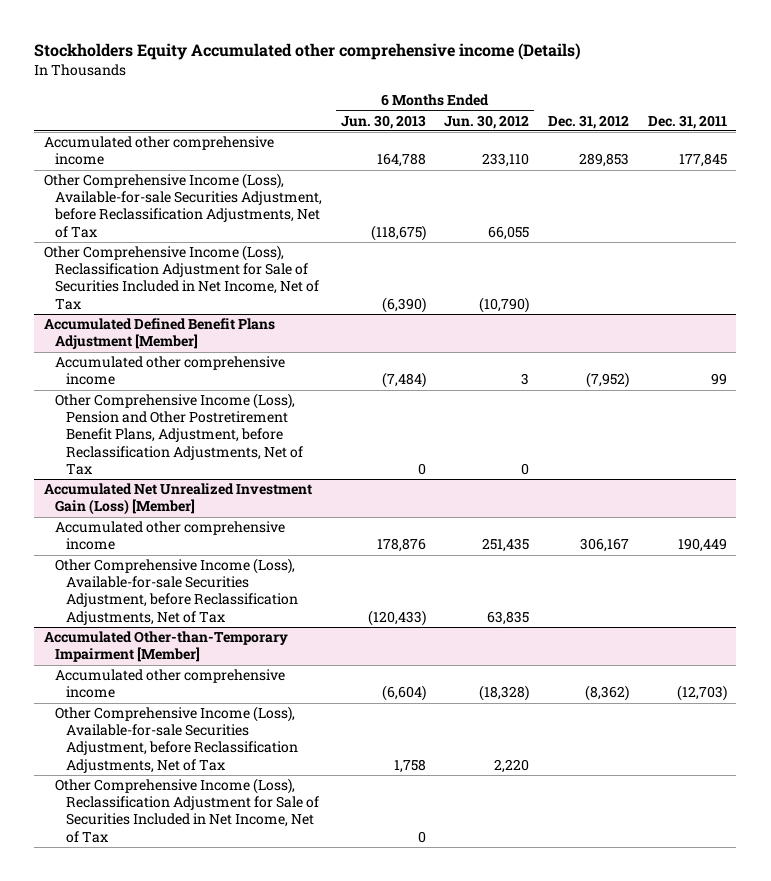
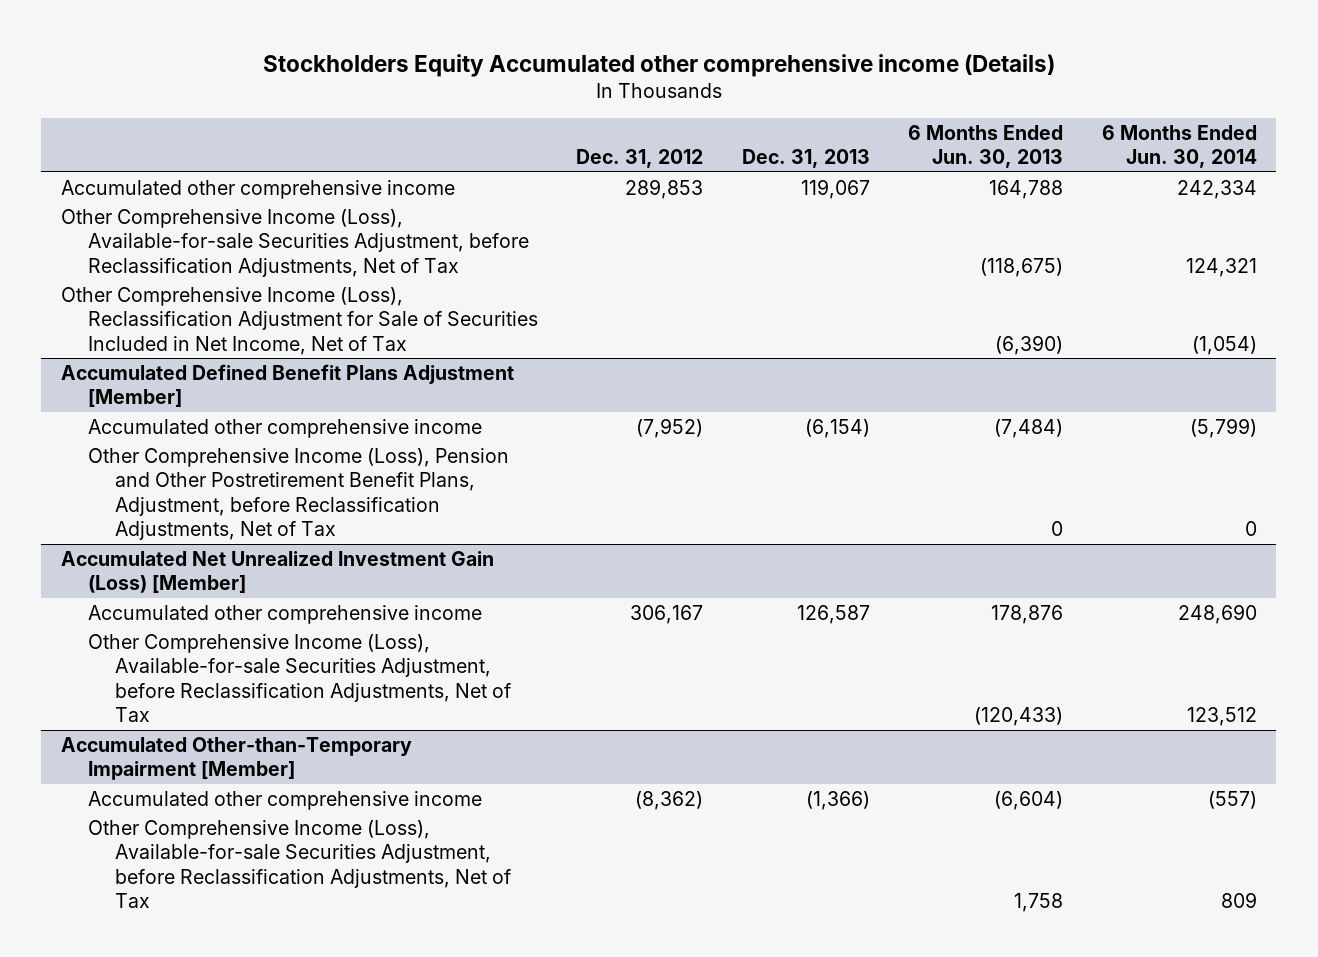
[444,114,530,129] Jun. 30, 2012 -> none
[648,114,728,129] Dec. 31, 2011 -> none
none -> [741,149,870,169] Dec. 31, 2013
none -> [1102,124,1258,169] 6 Months Ended Jun. 30, 2014
[54,778,319,843] Other Comprehensive Income (Loss), Reclassification Adjustment for Sale of Securities Included in Net Income, Net of Tax -> none

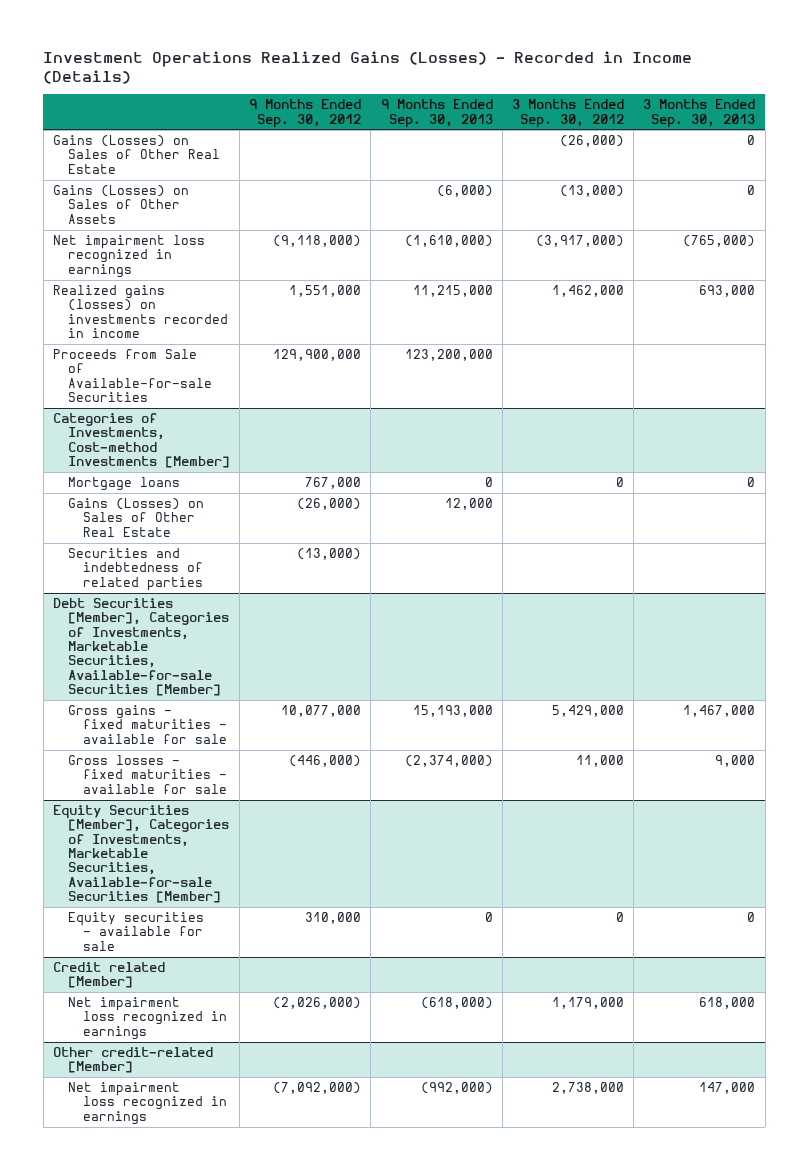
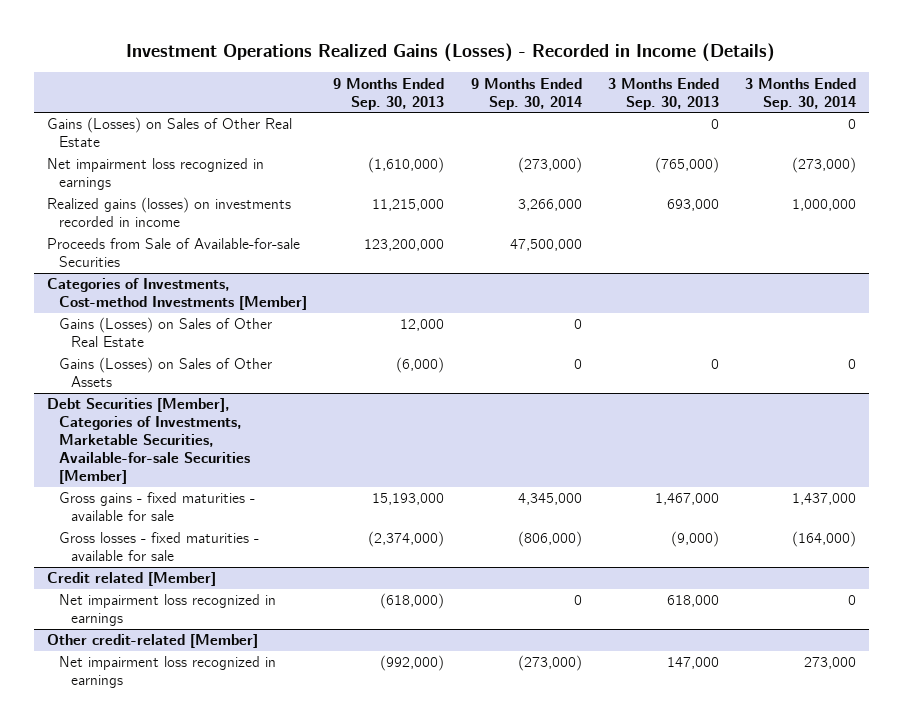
[249,99,362,128] 9 Months Ended Sep. 30, 2012 -> none
[511,99,624,128] 3 Months Ended Sep. 30, 2012 -> none
none -> [470,77,582,110] 9 Months Ended Sep. 30, 2014
none -> [745,77,857,110] 3 Months Ended Sep. 30, 2014
[52,185,189,224] Gains (Losses) on Sales of Other Assets -> none
[67,477,180,492] Mortgage loans -> none
[67,548,203,591] Securities and indebtedness of related parties -> none
none -> [59,357,273,388] Gains (Losses) on Sales of Other Assets
[52,805,229,903] Equity Securities [Member], Categories of Investments, Marketable Securities, Available-for-sale Securities [Member] -> none
[67,912,204,951] Equity securities - available for sale -> none
[715,755,756,768] 9,000 -> [670,531,719,548] (9,000)

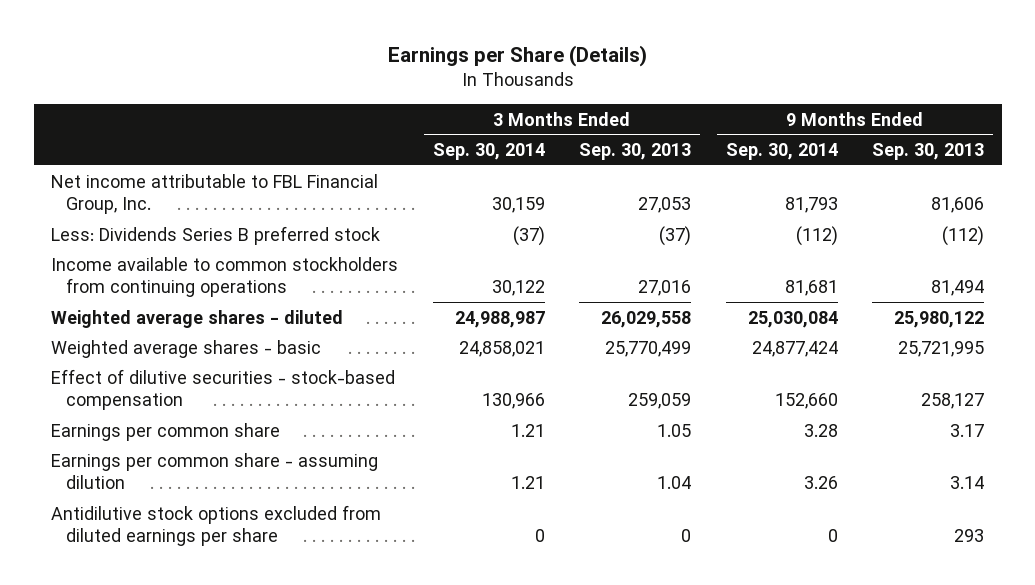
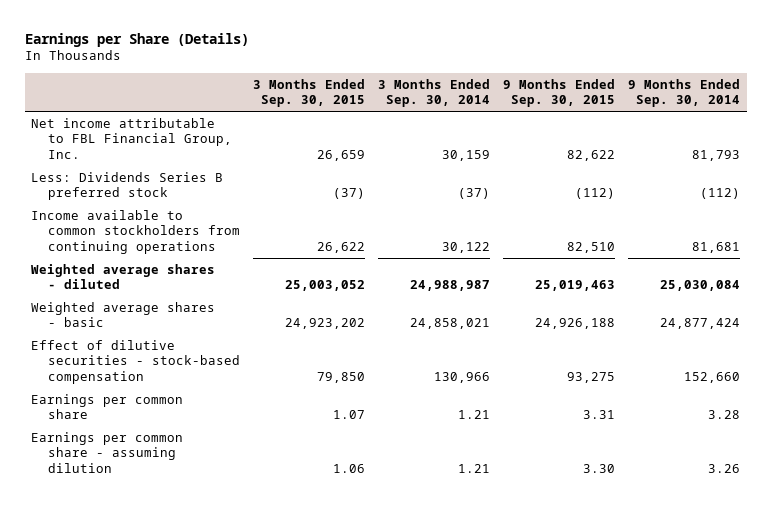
[579,143,692,161] Sep. 30, 2013 -> none
[872,143,985,161] Sep. 30, 2013 -> none
none -> [253,78,366,108] 3 Months Ended Sep. 30, 2015
none -> [503,78,616,108] 9 Months Ended Sep. 30, 2015
[51,504,382,547] Antidilutive stock options excluded from diluted earnings per share -> none

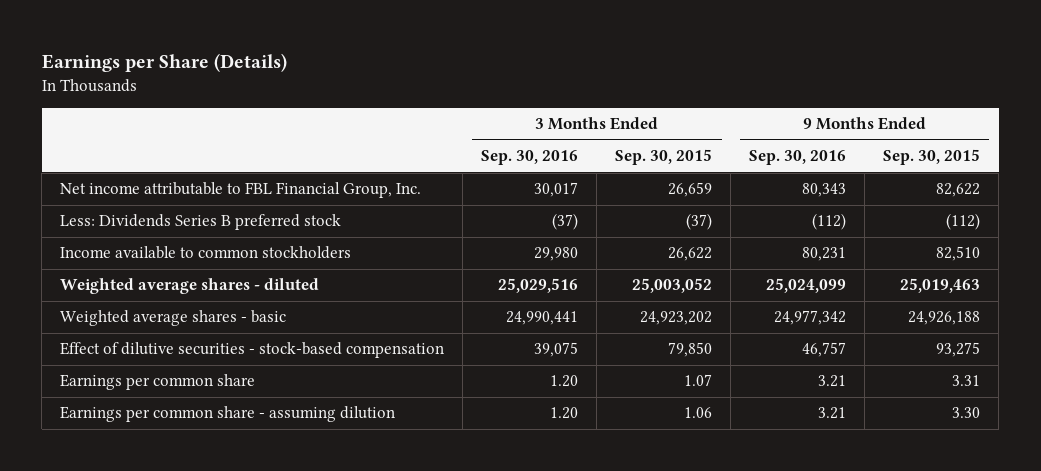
[378,78,491,108] 3 Months Ended Sep. 30, 2014 -> none
[628,78,741,108] 9 Months Ended Sep. 30, 2014 -> none
none -> [481,150,579,166] Sep. 30, 2016
none -> [749,150,847,166] Sep. 30, 2016
[31,209,241,255] Income available to common stockholders from continuing operations -> [60,246,352,260] Income available to common stockholders

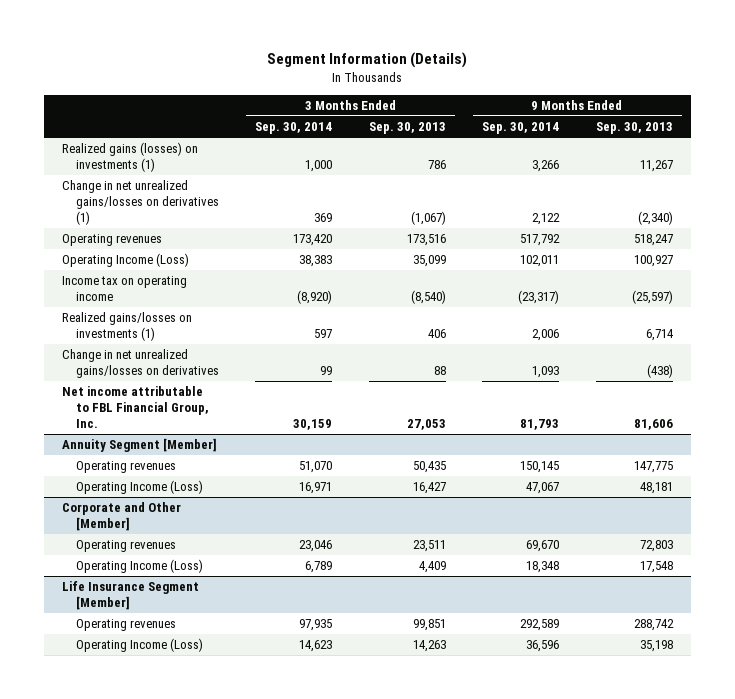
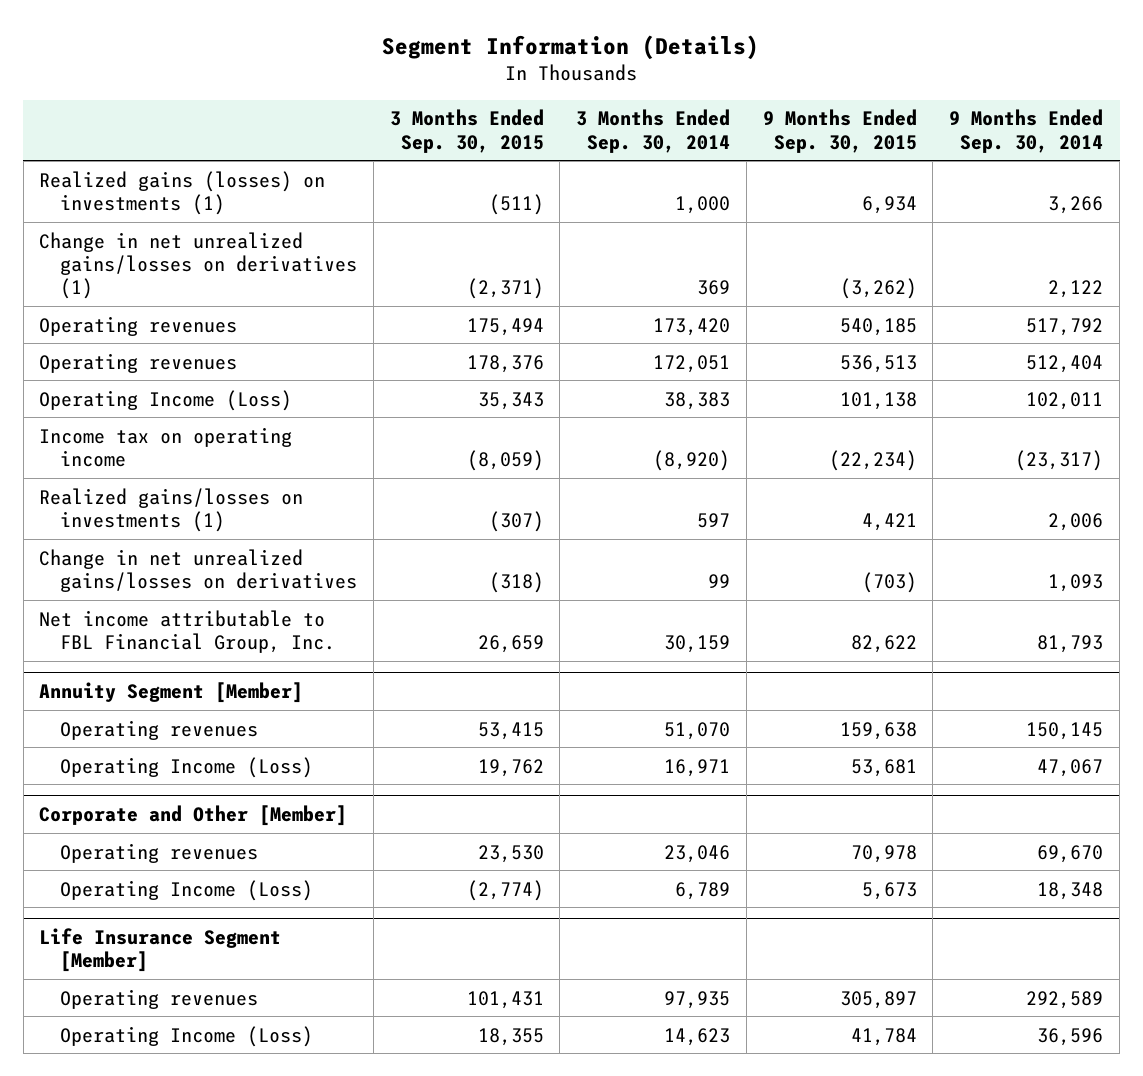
[368,122,446,135] Sep. 30, 2013 -> none
[595,122,673,135] Sep. 30, 2013 -> none
none -> [389,109,544,153] 3 Months Ended Sep. 30, 2015
none -> [762,109,917,153] 9 Months Ended Sep. 30, 2015
none -> [39,352,238,373] Operating revenues

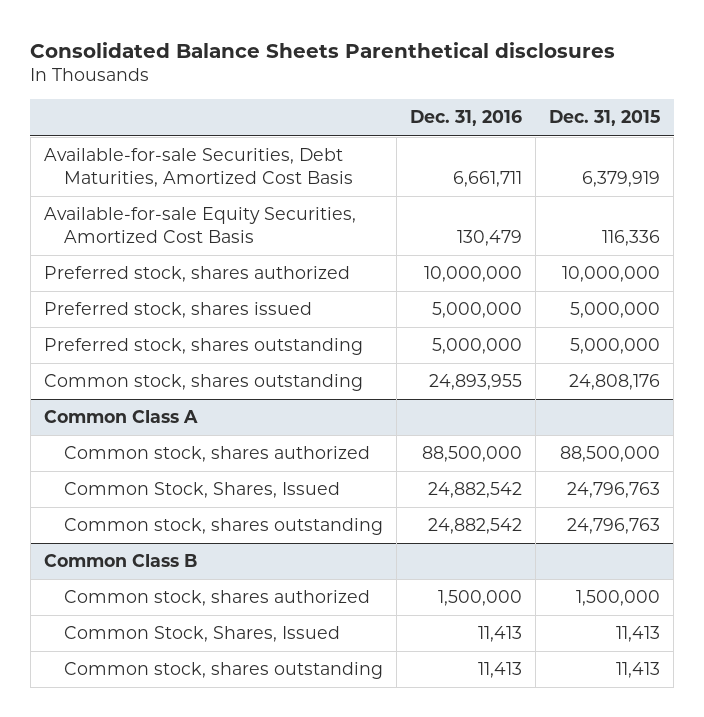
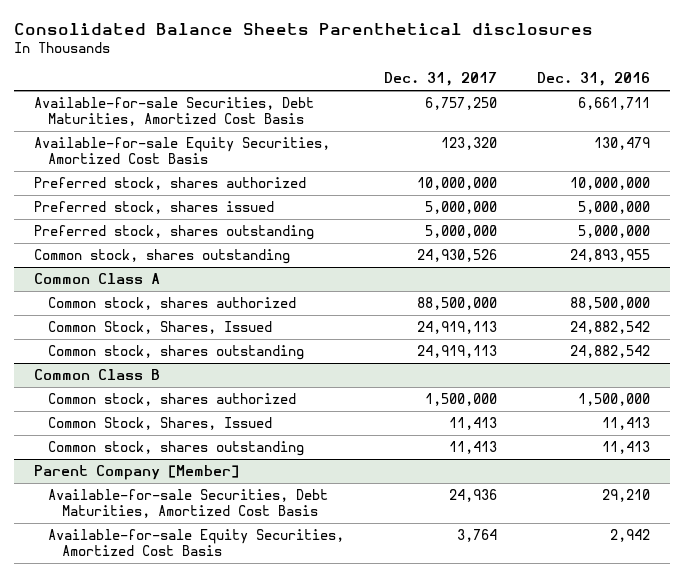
[549,110,661,127] Dec. 31, 2015 -> none
none -> [383,72,497,87] Dec. 31, 2017
none -> [33,465,239,481] Parent Company [Member]
none -> [47,489,328,518] Available-for-sale Securities, Debt Maturities, Amortized Cost Basis
none -> [47,529,344,556] Available-for-sale Equity Securities, Amortized Cost Basis

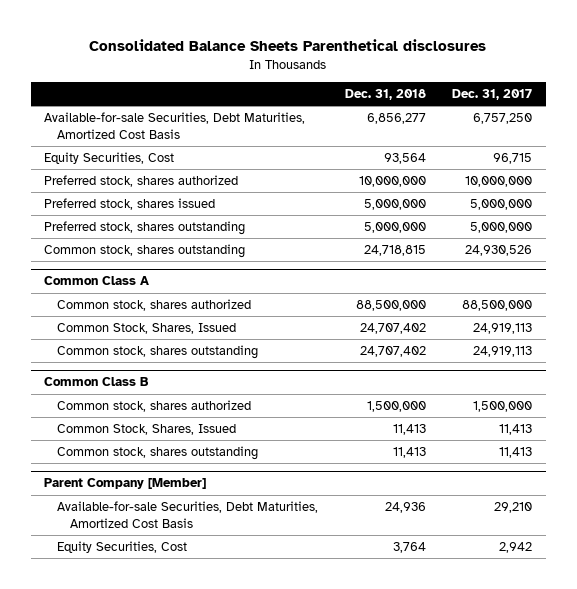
[536,72,650,87] Dec. 31, 2016 -> none
none -> [344,88,426,100] Dec. 31, 2018
[33,137,330,164] Available-for-sale Equity Securities, Amortized Cost Basis -> none
none -> [44,152,175,165] Equity Securities, Cost
[47,529,344,556] Available-for-sale Equity Securities, Amortized Cost Basis -> none
[448,489,497,503] 24,936 -> [494,502,533,514] 29,210
none -> [57,541,188,554] Equity Securities, Cost

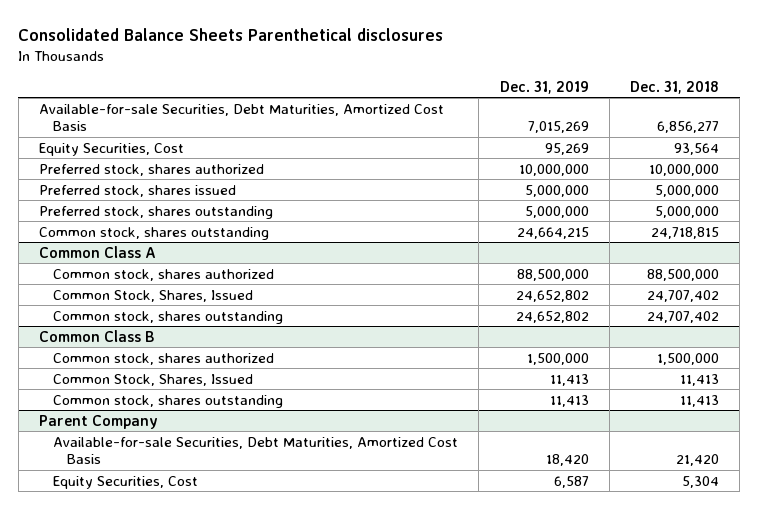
[452,88,533,100] Dec. 31, 2017 -> none
none -> [499,80,589,94] Dec. 31, 2019
[44,478,207,490] Parent Company [Member] -> [39,414,159,429] Parent Company
[384,502,426,514] 24,936 -> [675,453,719,466] 21,420
[392,542,426,554] 3,764 -> [681,475,719,488] 5,304

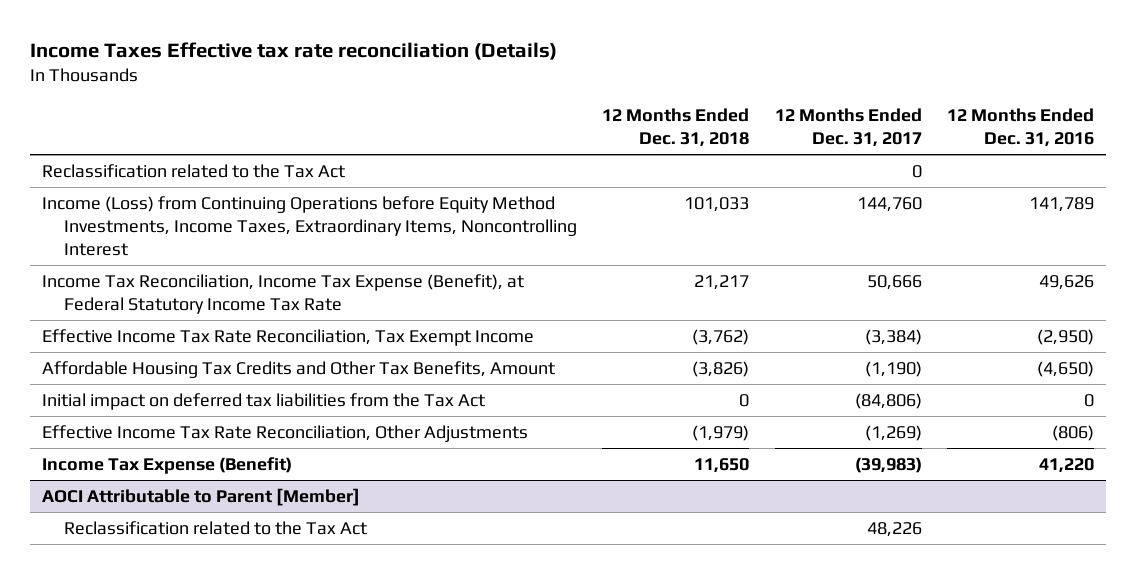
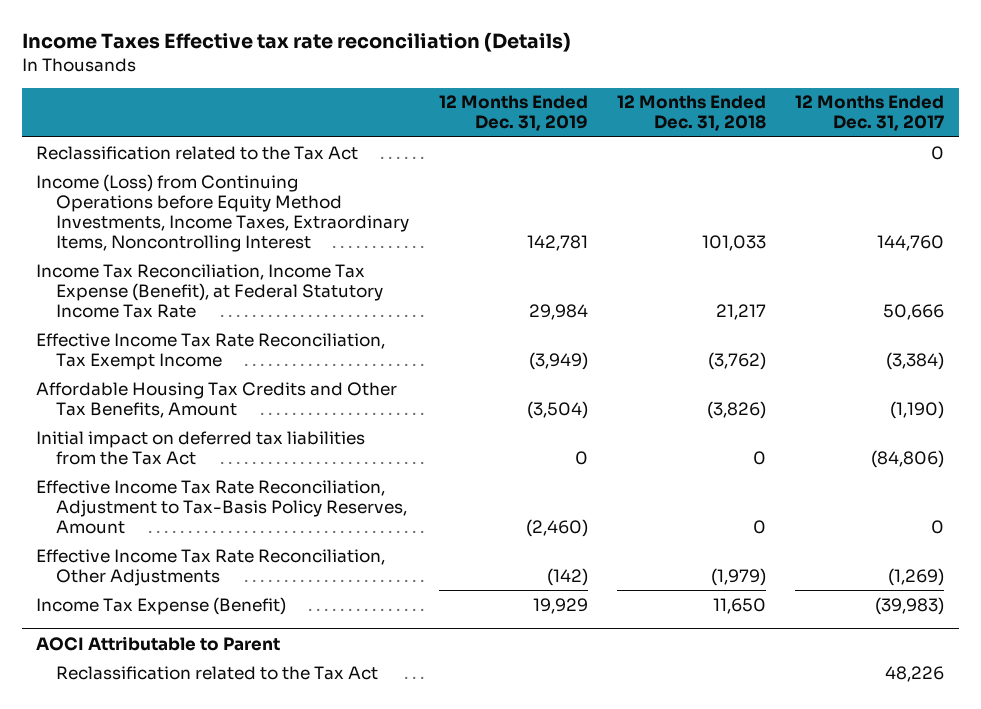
[946,108,1094,148] 12 Months Ended Dec. 31, 2016 -> none
none -> [438,95,588,132] 12 Months Ended Dec. 31, 2019
none -> [36,479,408,534] Effective Income Tax Rate Reconciliation, Adjustment to Tax-Basis Policy Reserves, Amount
[42,487,361,506] AOCI Attributable to Parent [Member] -> [36,635,281,651] AOCI Attributable to Parent

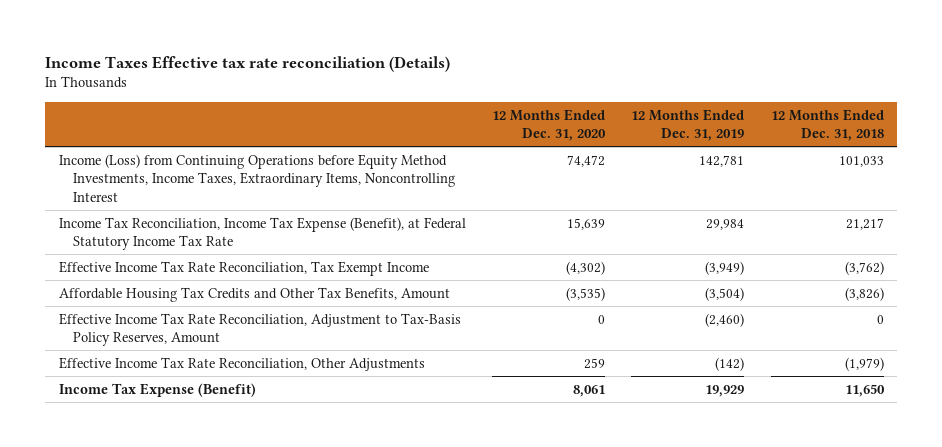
[795,95,945,132] 12 Months Ended Dec. 31, 2017 -> none
none -> [491,108,606,142] 12 Months Ended Dec. 31, 2020
[36,145,359,160] Reclassification related to the Tax Act -> none
[36,430,366,465] Initial impact on deferred tax liabilities from the Tax Act -> none
[36,635,281,651] AOCI Attributable to Parent -> none
[56,665,379,680] Reclassification related to the Tax Act -> none

